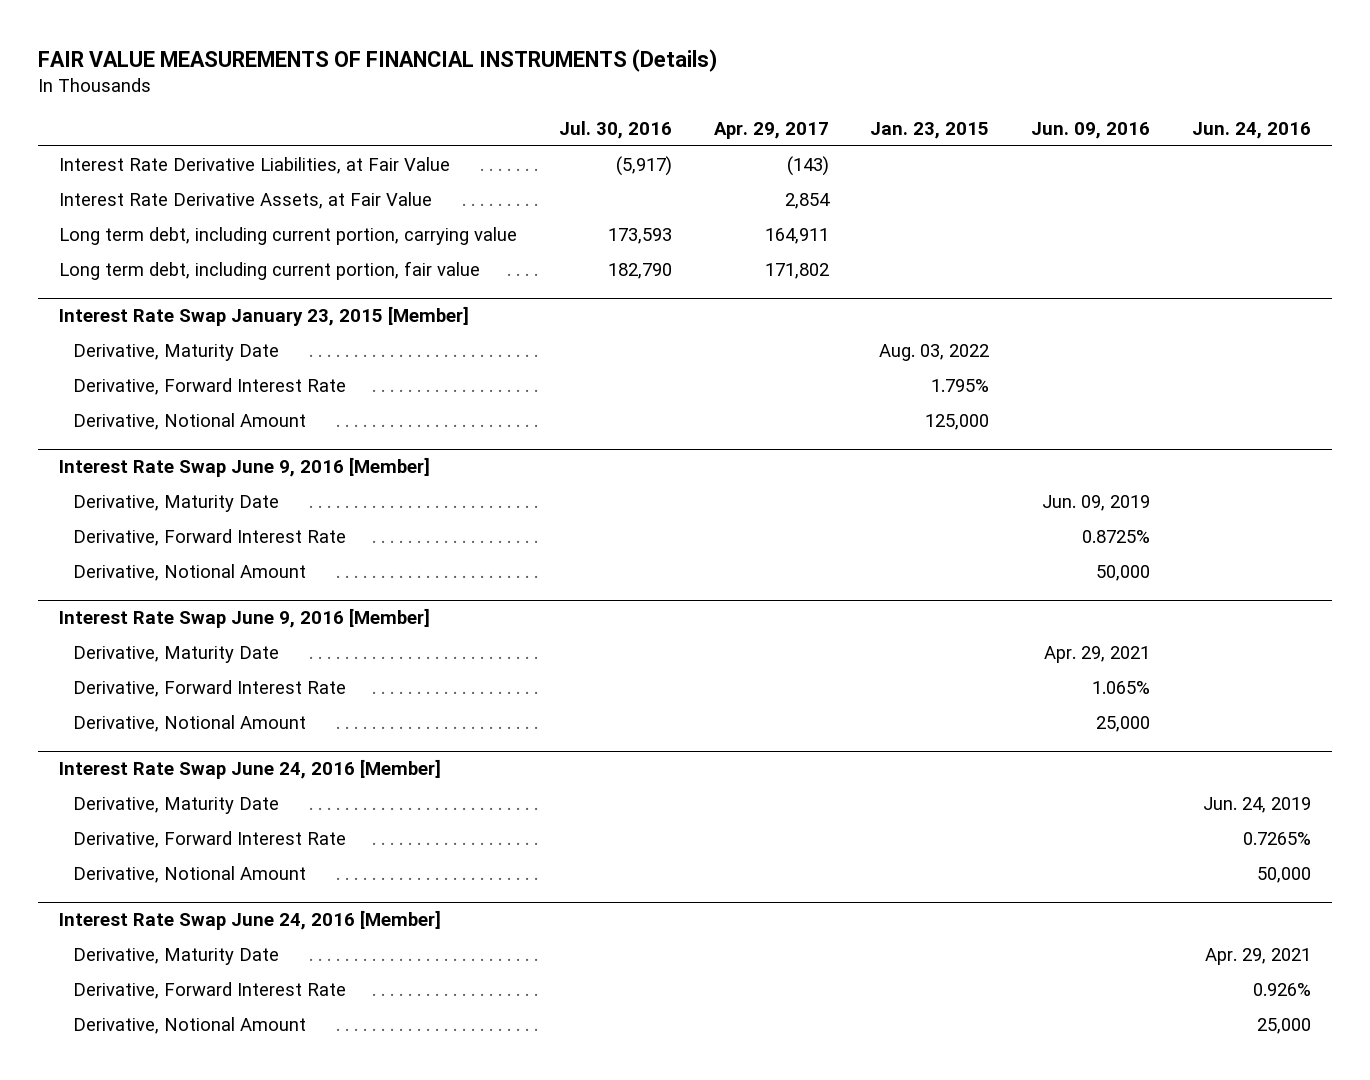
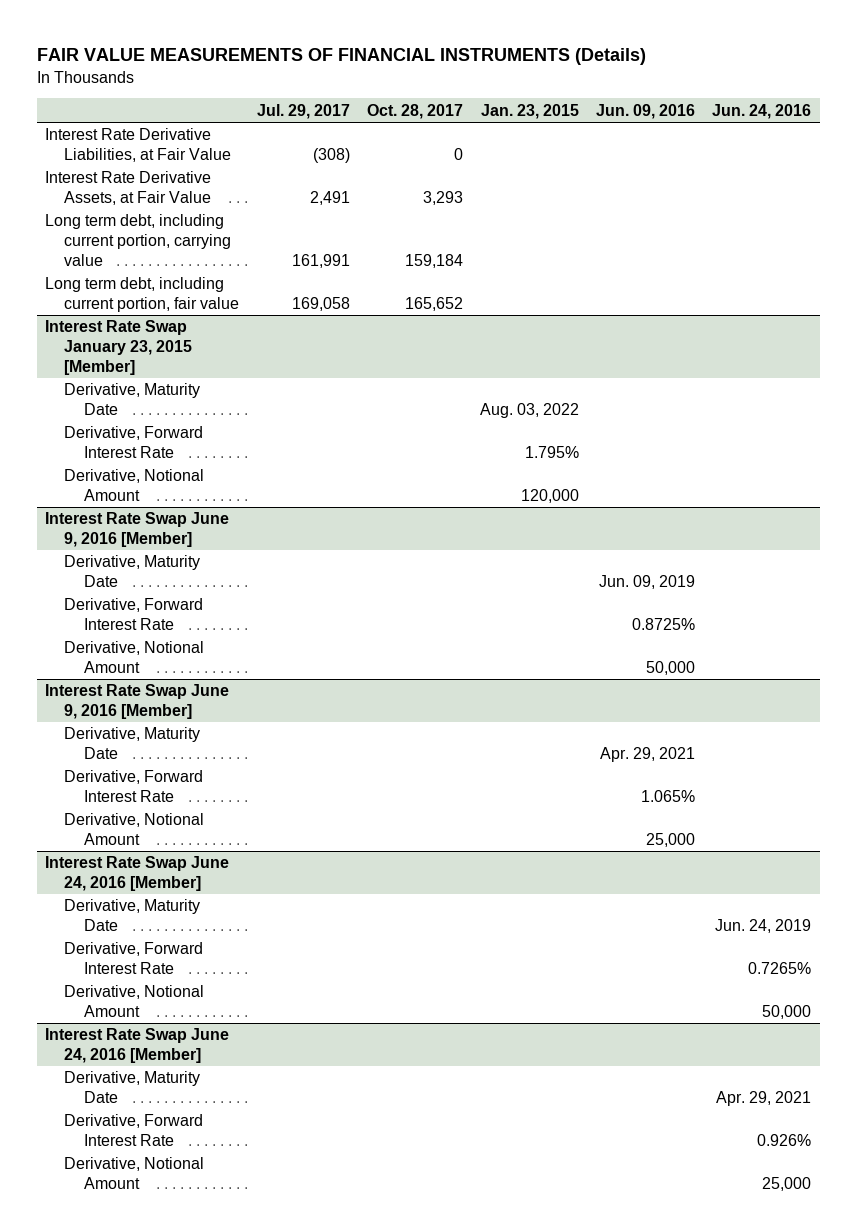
[558,120,672,139] Jul. 30, 2016 -> none
[713,121,829,139] Apr. 29, 2017 -> none
none -> [256,103,350,119] Jul. 29, 2017
none -> [366,103,463,119] Oct. 28, 2017
[925,414,990,431] 125,000 -> [521,488,580,503] 120,000

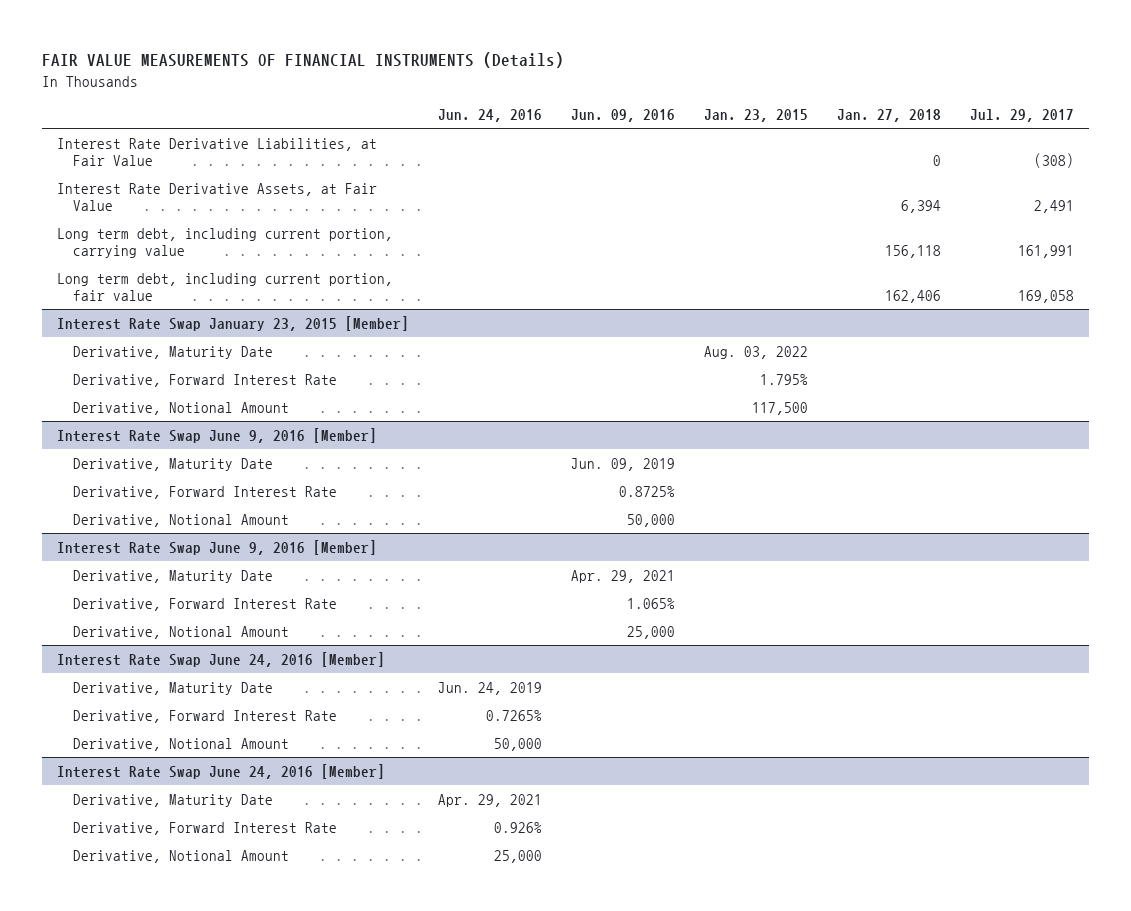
[366,103,463,119] Oct. 28, 2017 -> none
none -> [837,108,942,122] Jan. 27, 2018
[521,488,580,503] 120,000 -> [751,401,808,415] 117,500

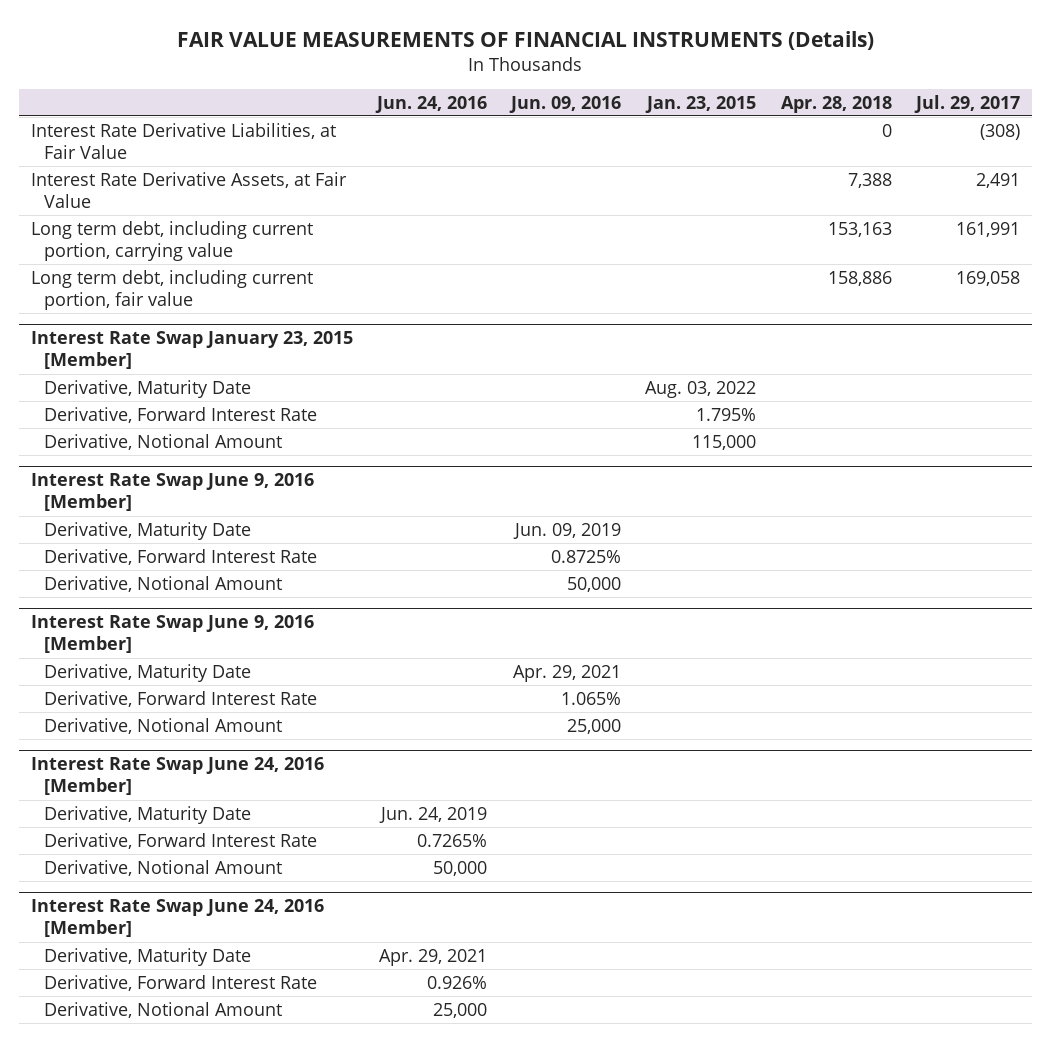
[837,108,942,122] Jan. 27, 2018 -> none
none -> [780,95,892,113] Apr. 28, 2018
[751,401,808,415] 117,500 -> [692,435,757,451] 115,000

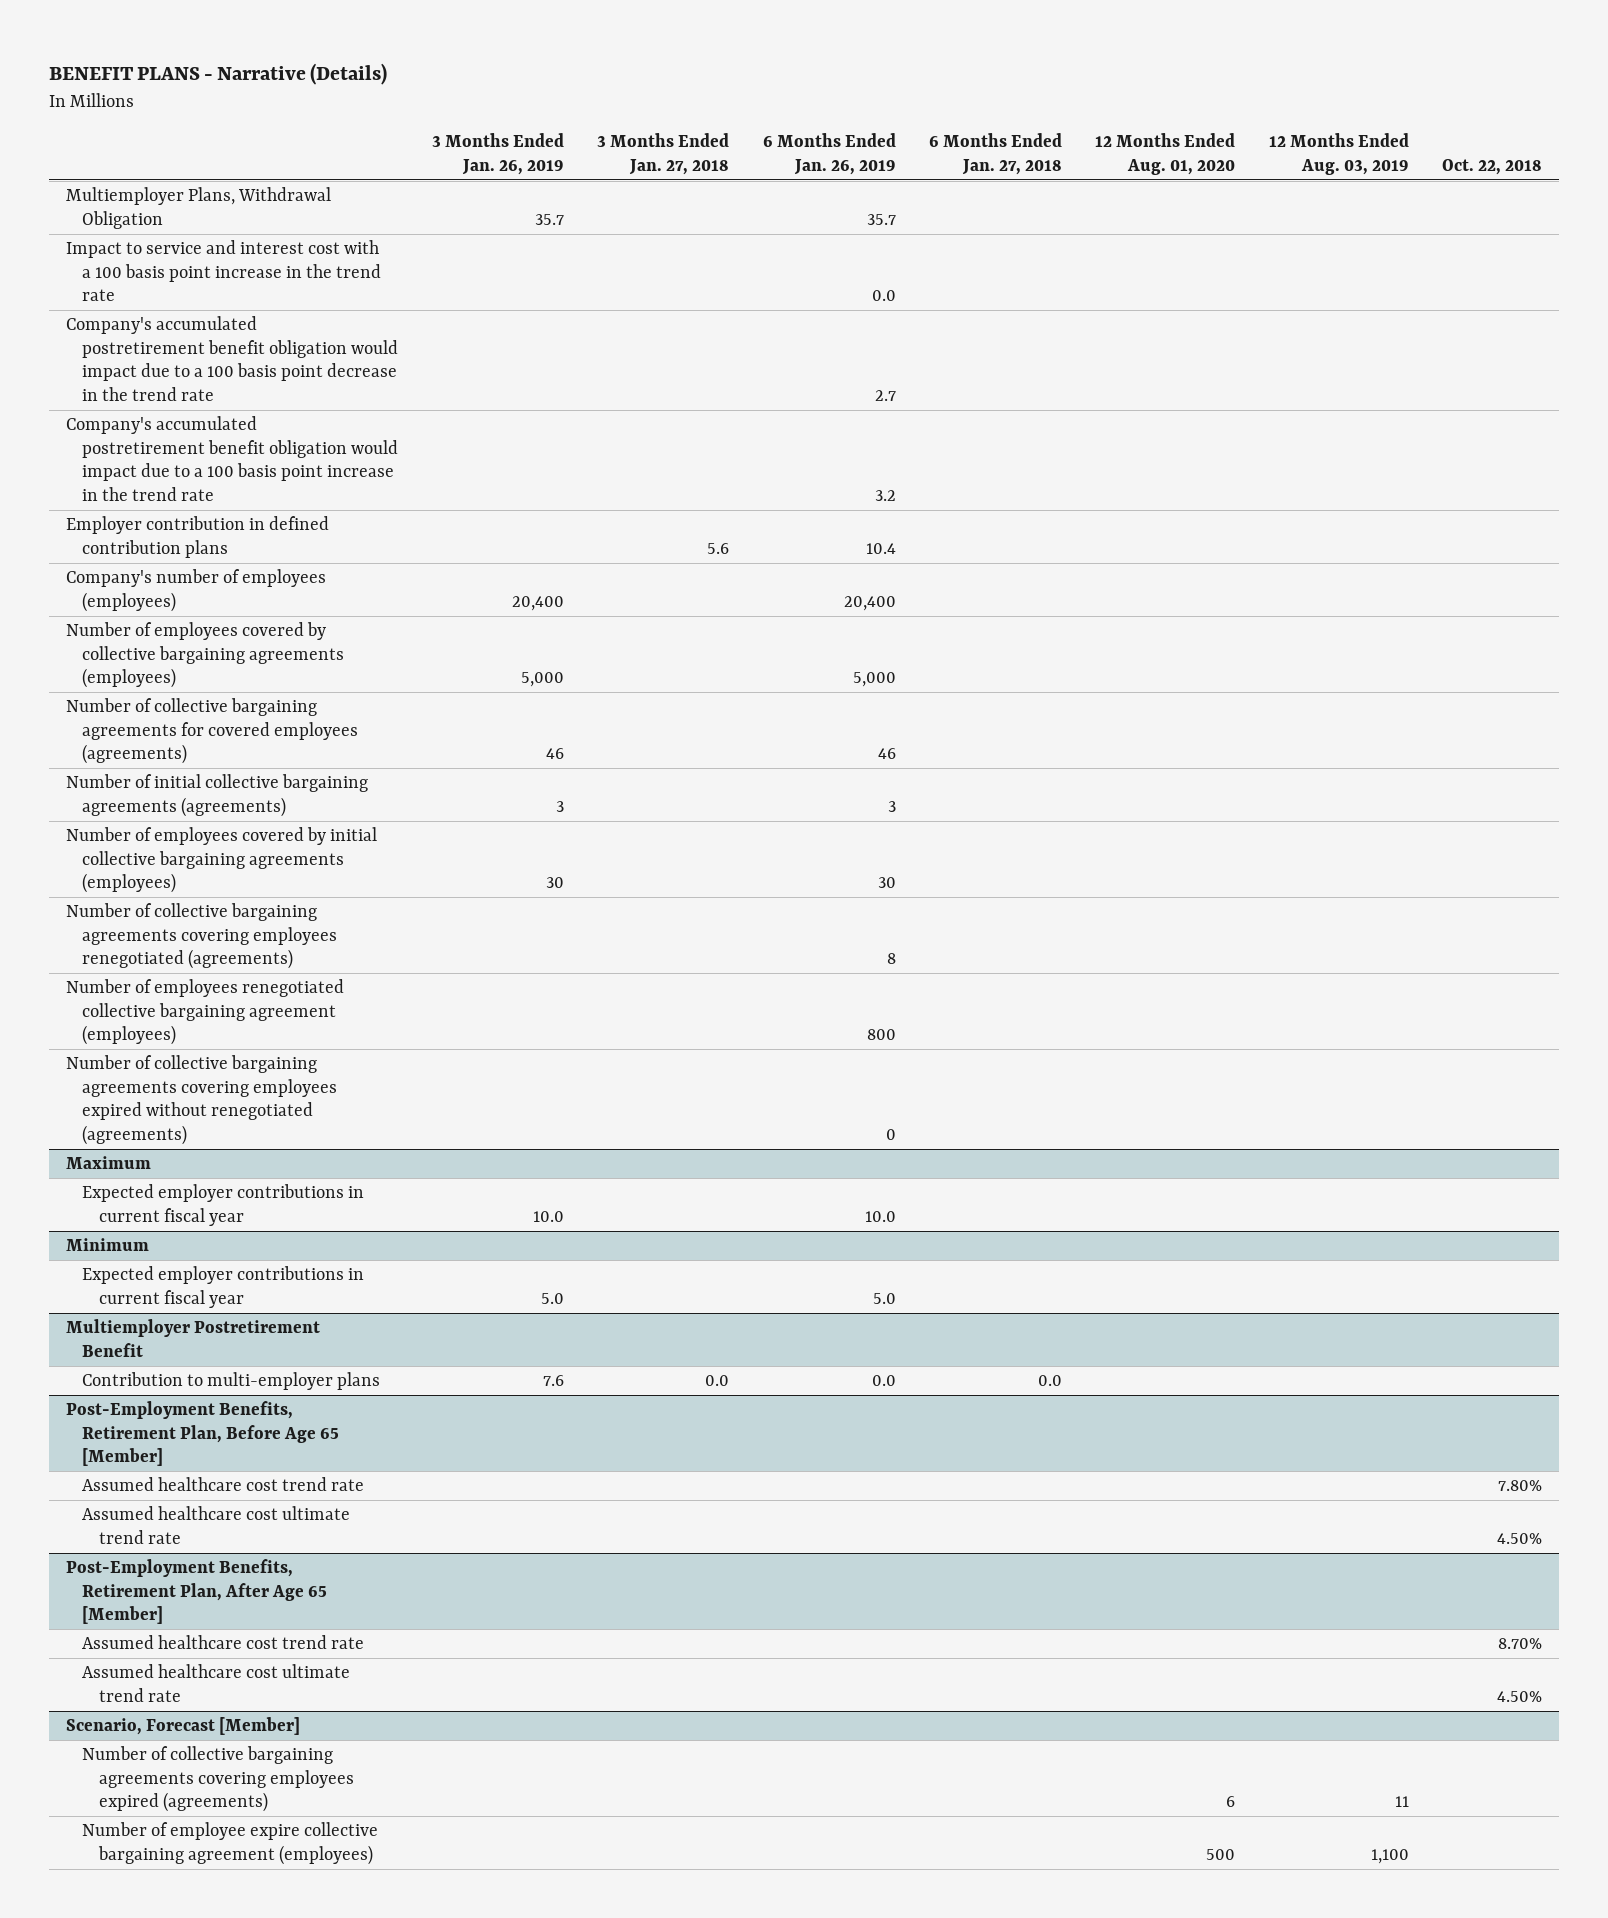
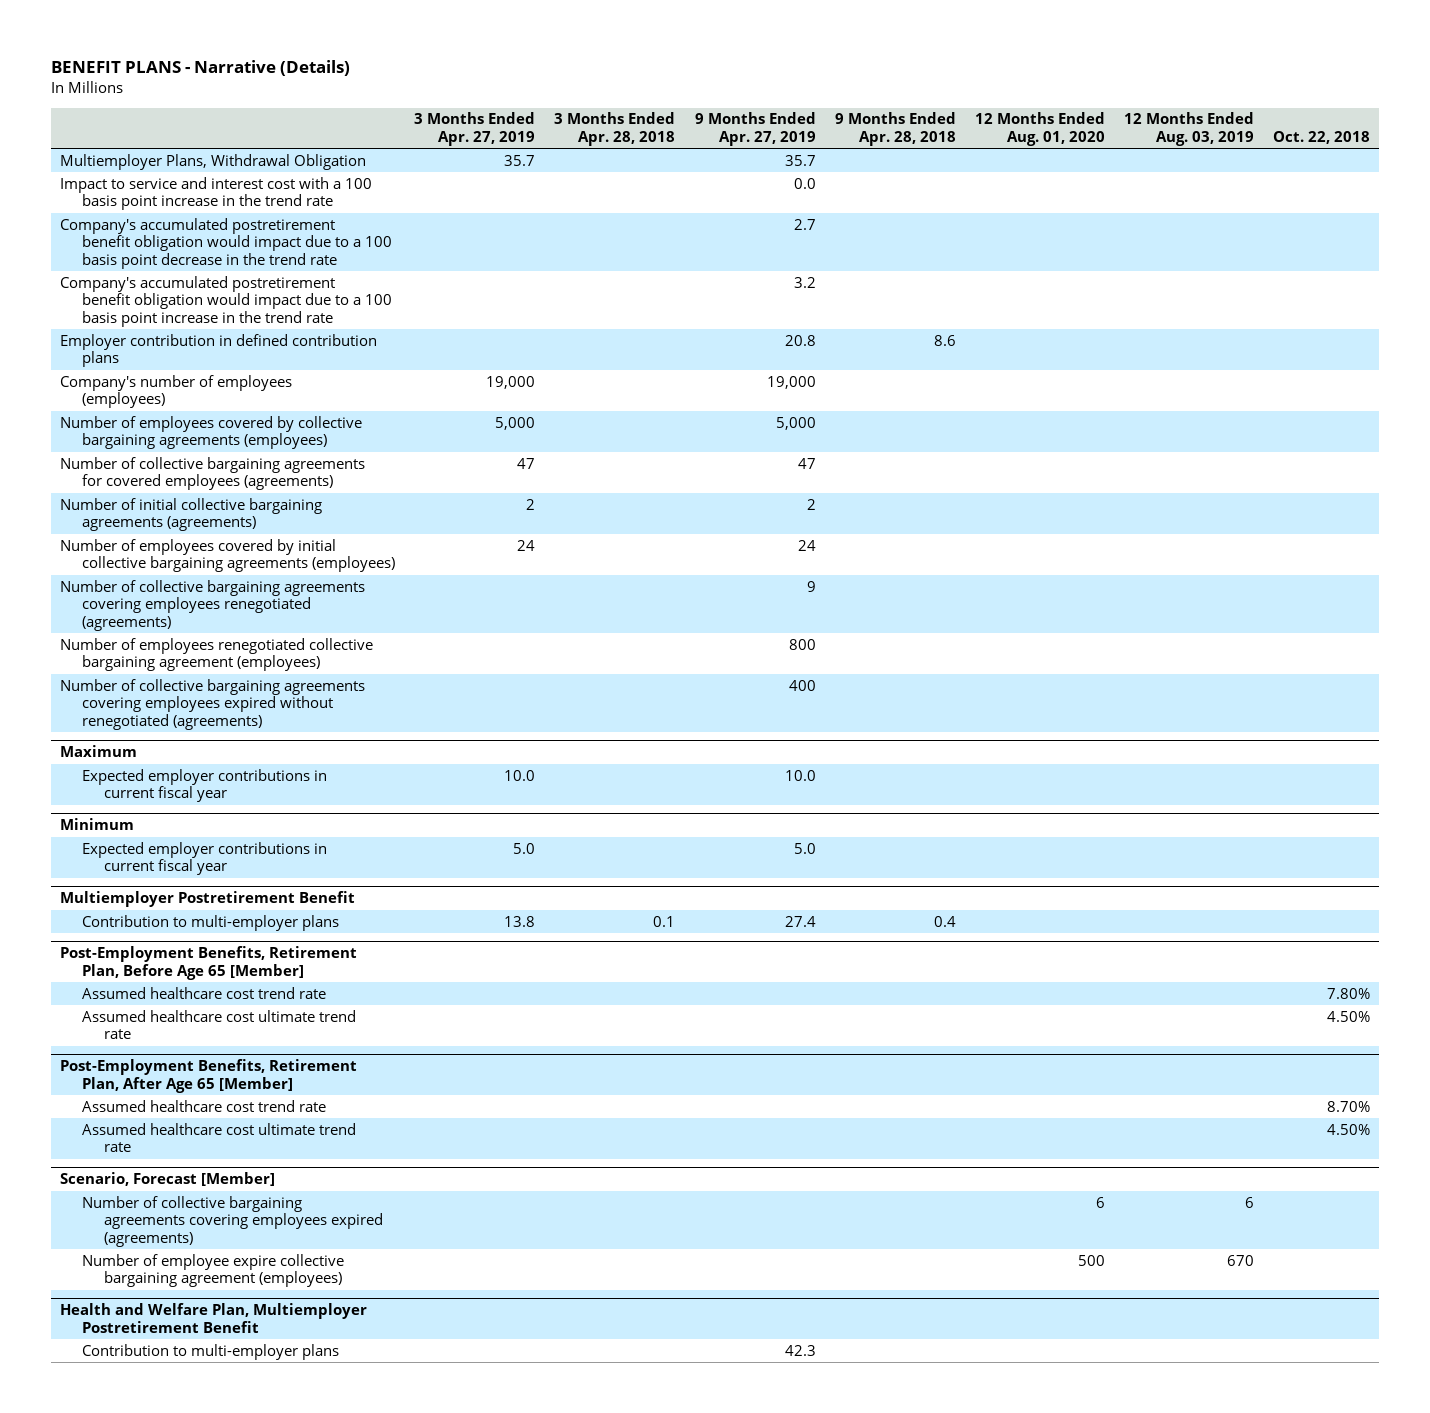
[431,133,564,175] 3 Months Ended Jan. 26, 2019 -> none
[597,133,730,175] 3 Months Ended Jan. 27, 2018 -> none
[762,133,896,175] 6 Months Ended Jan. 26, 2019 -> none
[929,133,1063,175] 6 Months Ended Jan. 27, 2018 -> none
none -> [414,112,536,146] 3 Months Ended Apr. 27, 2019
none -> [554,112,676,146] 3 Months Ended Apr. 28, 2018
none -> [694,112,816,146] 9 Months Ended Apr. 27, 2019
none -> [834,112,956,146] 9 Months Ended Apr. 28, 2018
[1394,1796,1409,1808] 11 -> [1244,1196,1254,1208] 6
[1370,1848,1409,1864] 1,100 -> [1226,1254,1254,1266] 670
none -> [60,1303,368,1334] Health and Welfare Plan, Multiemployer Postretirement Benefit
none -> [82,1343,340,1360] Contribution to multi-employer plans

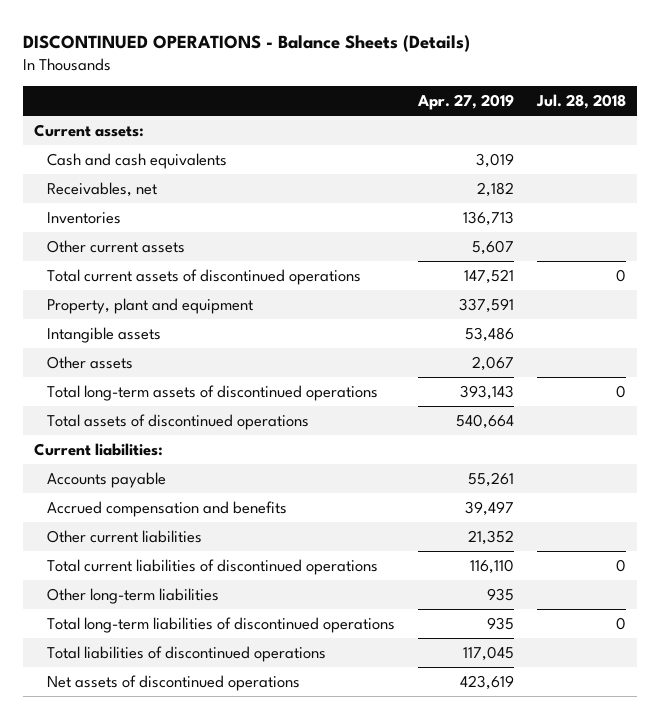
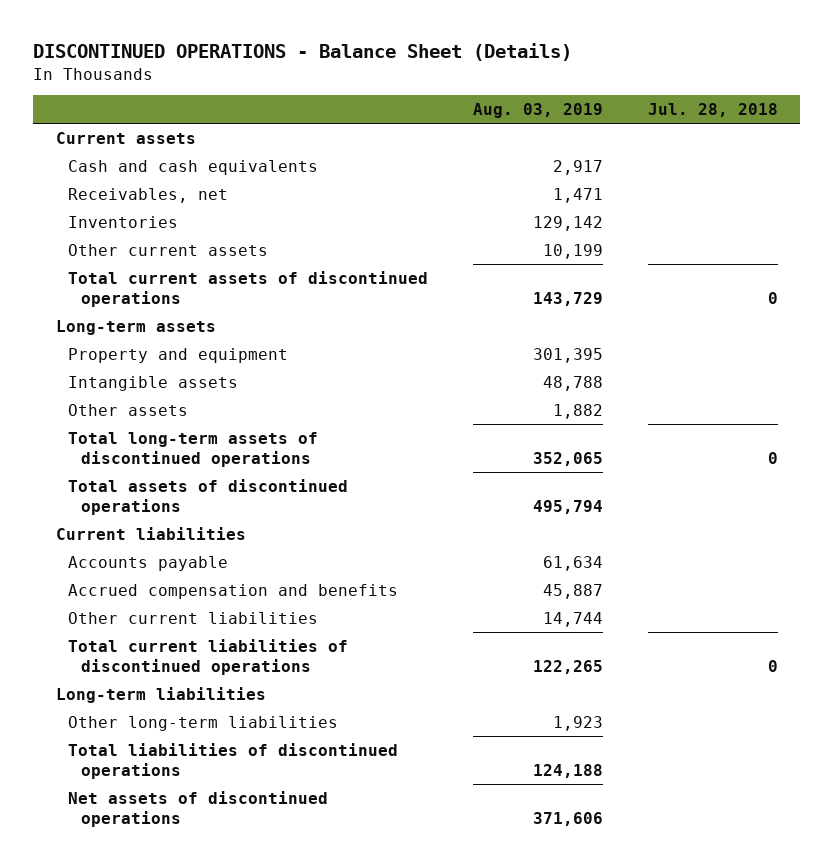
[22,35,470,53] DISCONTINUED OPERATIONS - Balance Sheets (Details) -> [33,43,573,62] DISCONTINUED OPERATIONS - Balance Sheet (Details)
[416,94,514,111] Apr. 27, 2019 -> none
none -> [473,103,604,119] Aug. 03, 2019
[34,123,145,137] Current assets: -> [55,131,196,144] Current assets
none -> [55,319,216,335] Long-term assets
[46,297,253,314] Property, plant and equipment -> [68,347,289,363] Property and equipment
[34,442,164,456] Current liabilities: -> [55,526,246,540] Current liabilities
none -> [55,686,266,703] Long-term liabilities
[46,616,395,633] Total long-term liabilities of discontinued operations -> none

